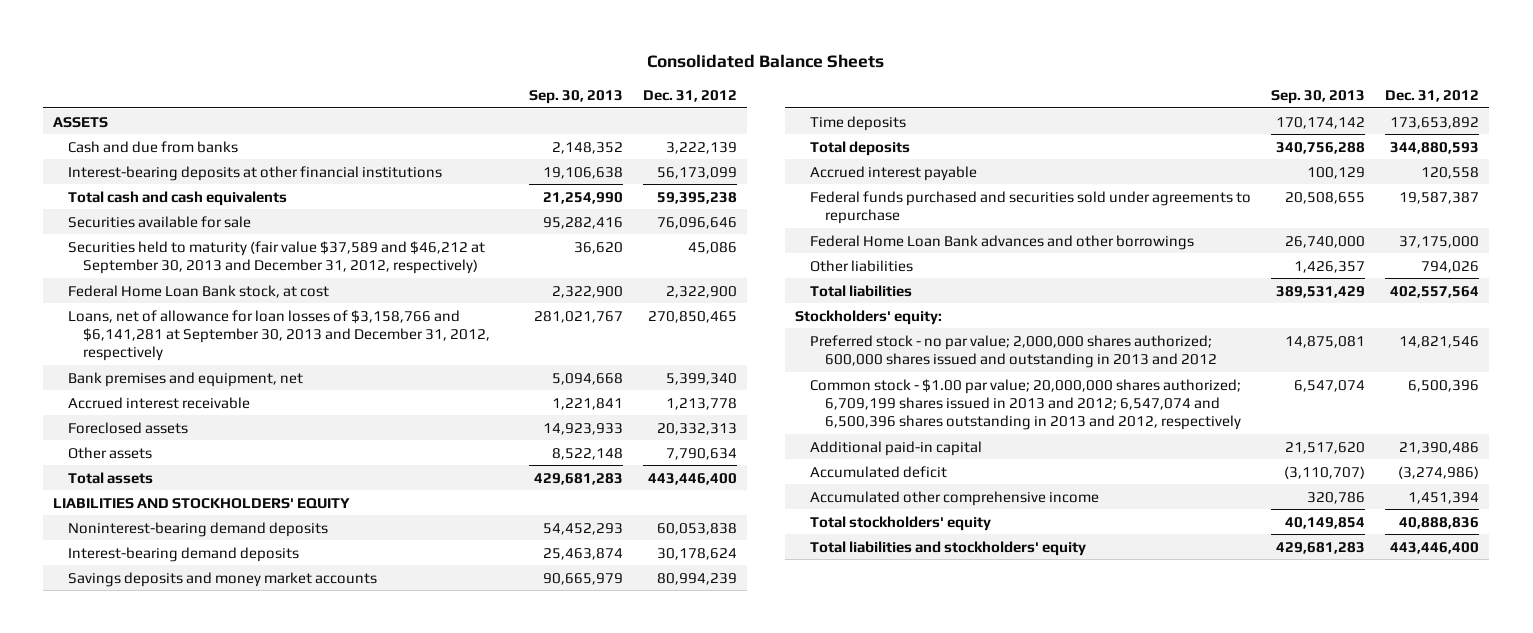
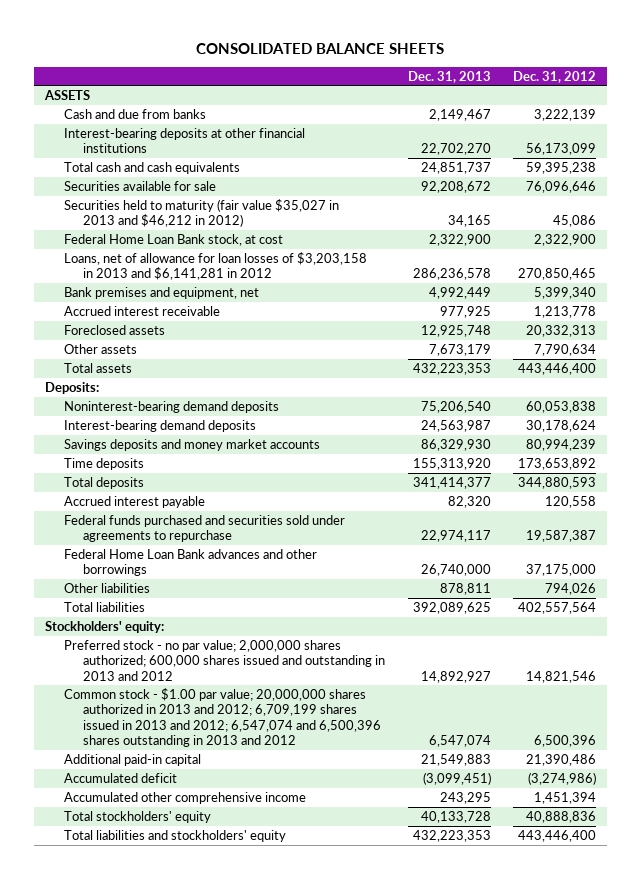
[647,54,885,69] Consolidated Balance Sheets -> [196,42,445,54] CONSOLIDATED BALANCE SHEETS
[529,89,624,104] Sep. 30, 2013 -> none
none -> [407,70,491,83] Dec. 31, 2013
[68,240,486,274] Securities held to maturity (fair value $37,589 and $46,212 at September 30, 2013 and December 31, 2012, respectively) -> [64,199,340,228] Securities held to maturity (fair value $35,027 in 2013 and $46,212 in 2012)
[68,309,491,361] Loans, net of allowance for loan losses of $3,158,766 and $6,141,281 at September 30, 2013 and December 31, 2012, respectively -> [64,252,368,281] Loans, net of allowance for loan losses of $3,203,158 in 2013 and $6,141,281 in 2012
[53,497,351,509] LIABILITIES AND STOCKHOLDERS' EQUITY -> none
none -> [44,382,99,395] Deposits:
[810,378,1242,430] Common stock - $1.00 par value; 20,000,000 shares authorized; 6,709,199 shares issued in 2013 and 2012; 6,547,074 and 6,500,396 shares outstanding in 2013 and 2012, respectively -> [64,688,382,747] Common stock - $1.00 par value; 20,000,000 shares authorized in 2013 and 2012; 6,709,199 shares issued in 2013 and 2012; 6,547,074 and 6,500,396 shares outstanding in 2013 and 2012

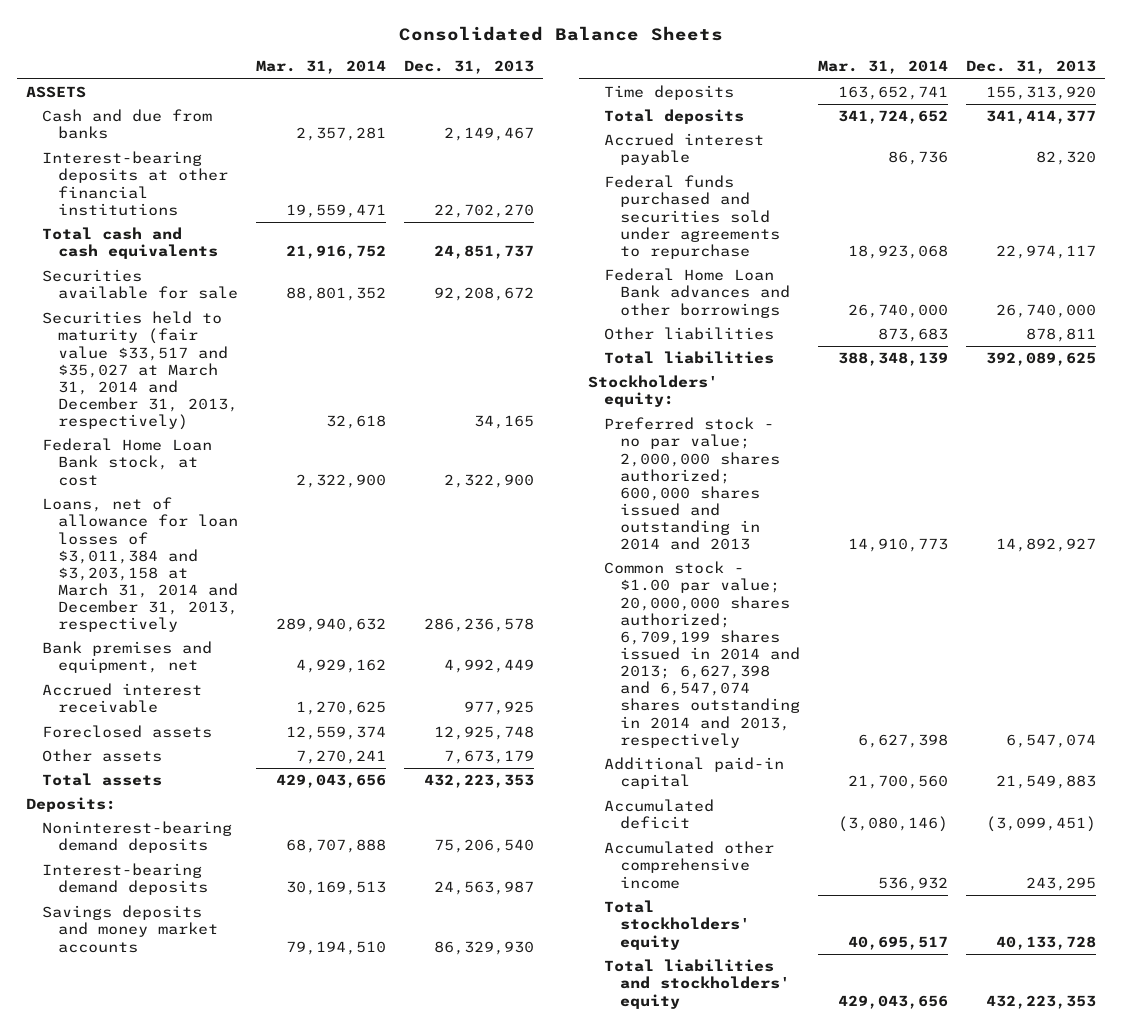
[196,42,445,54] CONSOLIDATED BALANCE SHEETS -> [399,25,724,41] Consolidated Balance Sheets
[513,70,597,83] Dec. 31, 2012 -> none
none -> [256,60,387,75] Mar. 31, 2014
[64,199,340,228] Securities held to maturity (fair value $35,027 in 2013 and $46,212 in 2012) -> [42,311,239,431] Securities held to maturity (fair value $33,517 and $35,027 at March 31, 2014 and December 31, 2013, respectively)
[64,252,368,281] Loans, net of allowance for loan losses of $3,203,158 in 2013 and $6,141,281 in 2012 -> [42,497,239,633] Loans, net of allowance for loan losses of $3,011,384 and $3,203,158 at March 31, 2014 and December 31, 2013, respectively
[64,640,386,681] Preferred stock - no par value; 2,000,000 shares authorized; 600,000 shares issued and outstanding in 2013 and 2012 -> [604,417,781,551] Preferred stock - no par value; 2,000,000 shares authorized; 600,000 shares issued and outstanding in 2014 and 2013
[64,688,382,747] Common stock - $1.00 par value; 20,000,000 shares authorized in 2013 and 2012; 6,709,199 shares issued in 2013 and 2012; 6,547,074 and 6,500,396 shares outstanding in 2013 and 2012 -> [604,561,801,748] Common stock - $1.00 par value; 20,000,000 shares authorized; 6,709,199 shares issued in 2014 and 2013; 6,627,398 and 6,547,074 shares outstanding in 2014 and 2013, respectively

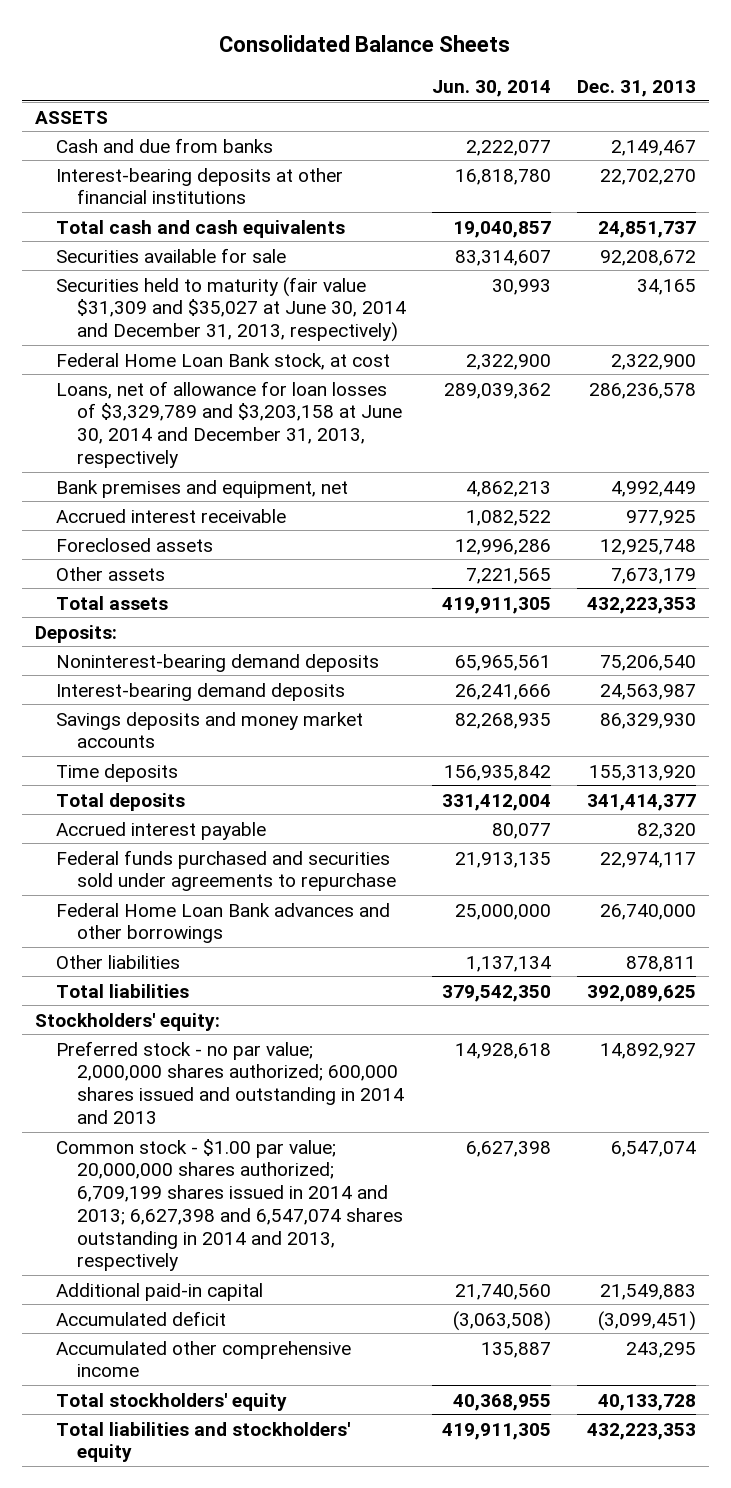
[256,60,387,75] Mar. 31, 2014 -> none
none -> [431,79,551,97] Jun. 30, 2014
[42,311,239,431] Securities held to maturity (fair value $33,517 and $35,027 at March 31, 2014 and December 31, 2013, respectively) -> [56,276,406,343] Securities held to maturity (fair value $31,309 and $35,027 at June 30, 2014 and December 31, 2013, respectively)
[42,497,239,633] Loans, net of allowance for loan losses of $3,011,384 and $3,203,158 at March 31, 2014 and December 31, 2013, respectively -> [56,380,402,468] Loans, net of allowance for loan losses of $3,329,789 and $3,203,158 at June 30, 2014 and December 31, 2013, respectively

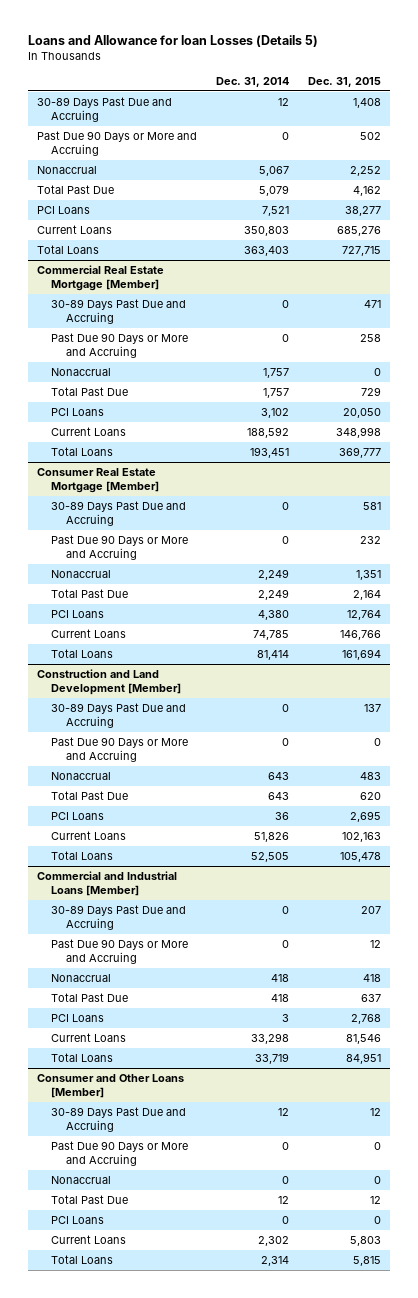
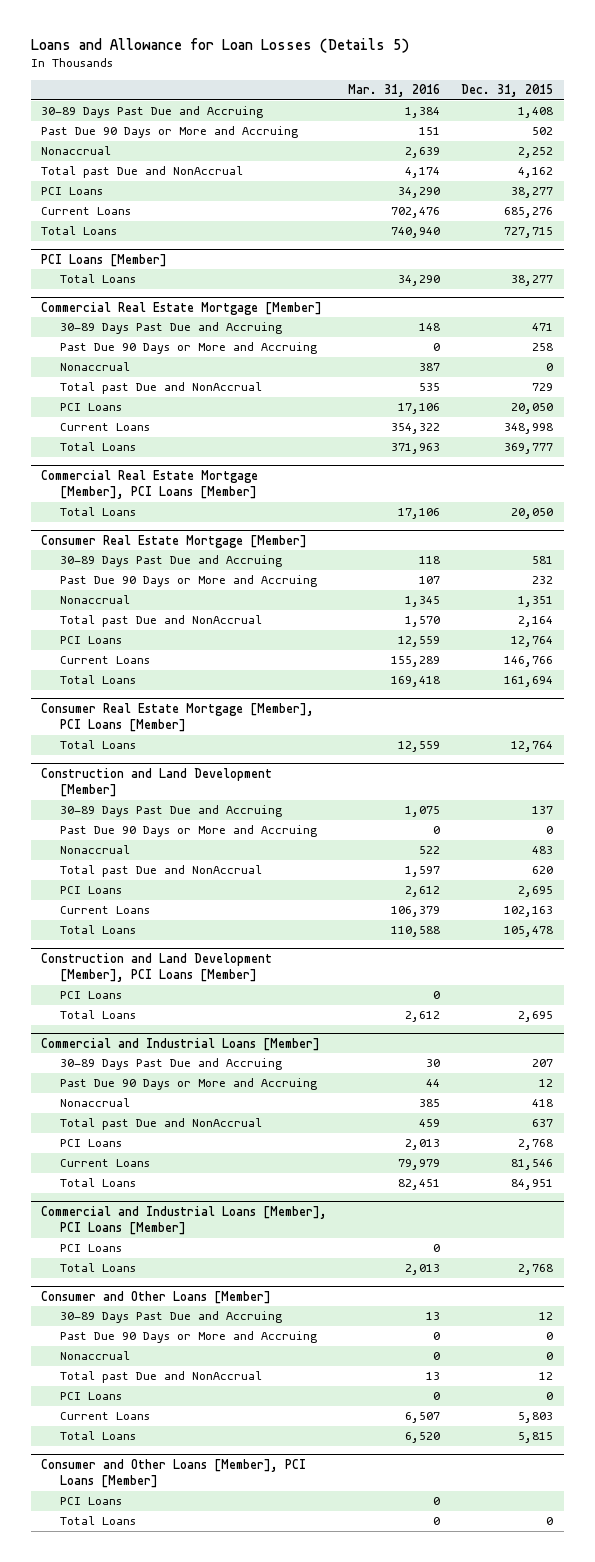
[27,34,318,47] Loans and Allowance for loan Losses (Details 5) -> [30,38,409,54] Loans and Allowance for Loan Losses (Details 5)
[215,76,289,87] Dec. 31, 2014 -> none
none -> [348,84,441,98] Mar. 31, 2016
[37,184,115,194] Total Past Due -> [41,166,244,179] Total past Due and NonAccrual
none -> [41,253,168,267] PCI Loans [Member]
none -> [59,274,136,284] Total Loans
[51,386,129,396] Total Past Due -> [59,382,262,395] Total past Due and NonAccrual
none -> [41,469,259,499] Commercial Real Estate Mortgage [Member], PCI Loans [Member]
none -> [59,507,136,517] Total Loans
[51,588,129,598] Total Past Due -> [59,615,262,628] Total past Due and NonAccrual
none -> [41,702,315,732] Consumer Real Estate Mortgage [Member], PCI Loans [Member]
none -> [59,740,136,750] Total Loans
[51,790,129,800] Total Past Due -> [59,865,262,878] Total past Due and NonAccrual
none -> [41,952,273,982] Construction and Land Development [Member], PCI Loans [Member]
none -> [59,991,122,1000] PCI Loans
none -> [59,1010,136,1020] Total Loans
[51,992,129,1002] Total Past Due -> [59,1118,262,1131] Total past Due and NonAccrual
none -> [41,1205,328,1235] Commercial and Industrial Loans [Member], PCI Loans [Member]
none -> [59,1244,122,1253] PCI Loans
none -> [59,1263,136,1273] Total Loans
[51,1194,129,1204] Total Past Due -> [59,1371,262,1384] Total past Due and NonAccrual
none -> [41,1458,307,1488] Consumer and Other Loans [Member], PCI Loans [Member]
none -> [59,1497,122,1506] PCI Loans
none -> [59,1516,136,1526] Total Loans

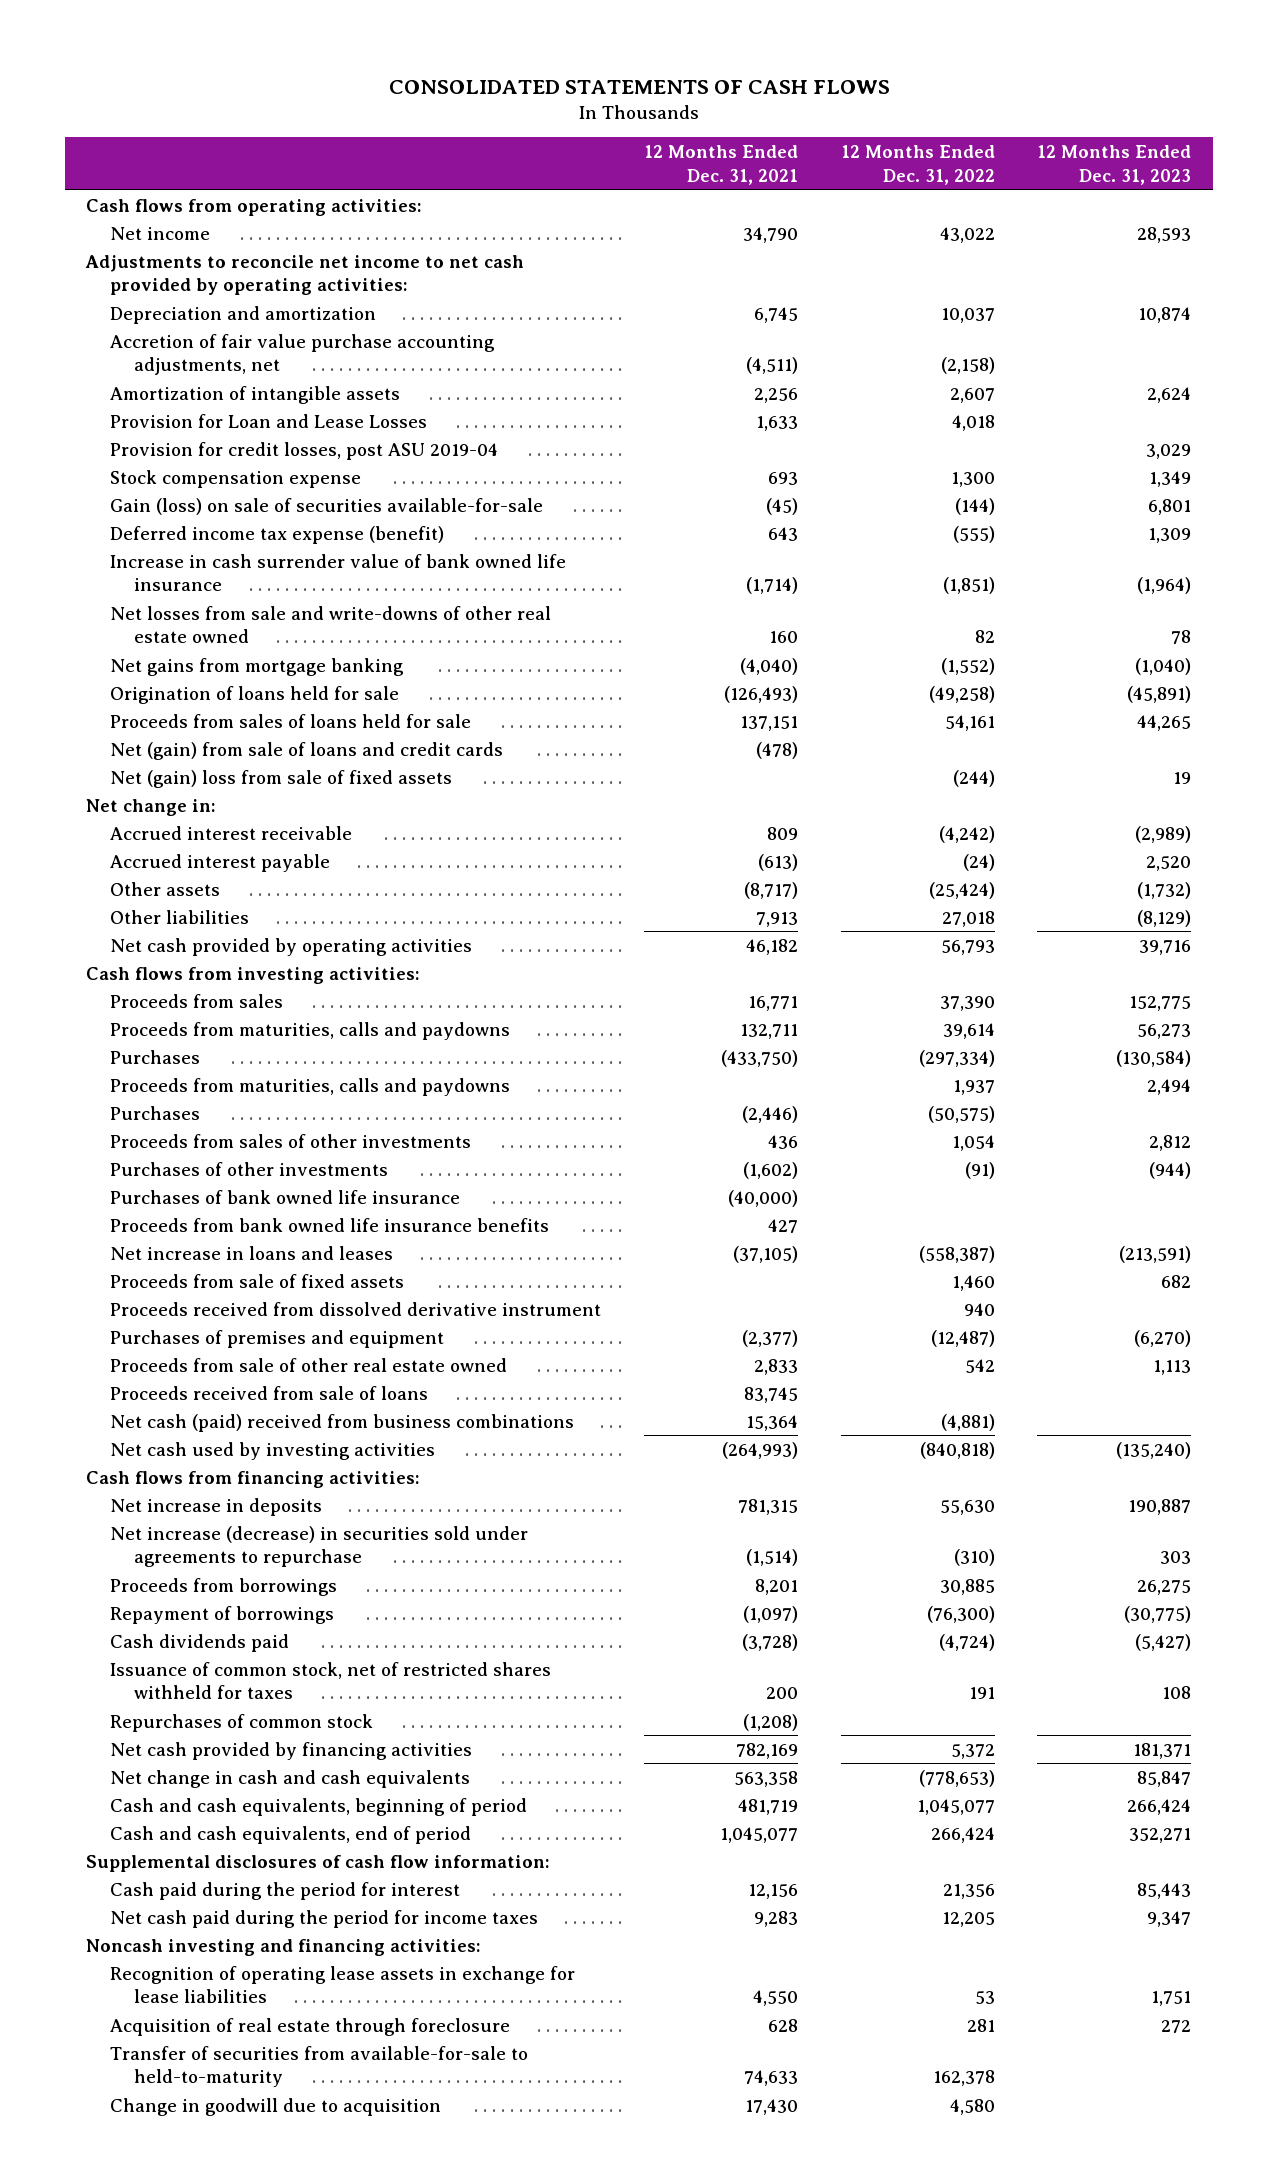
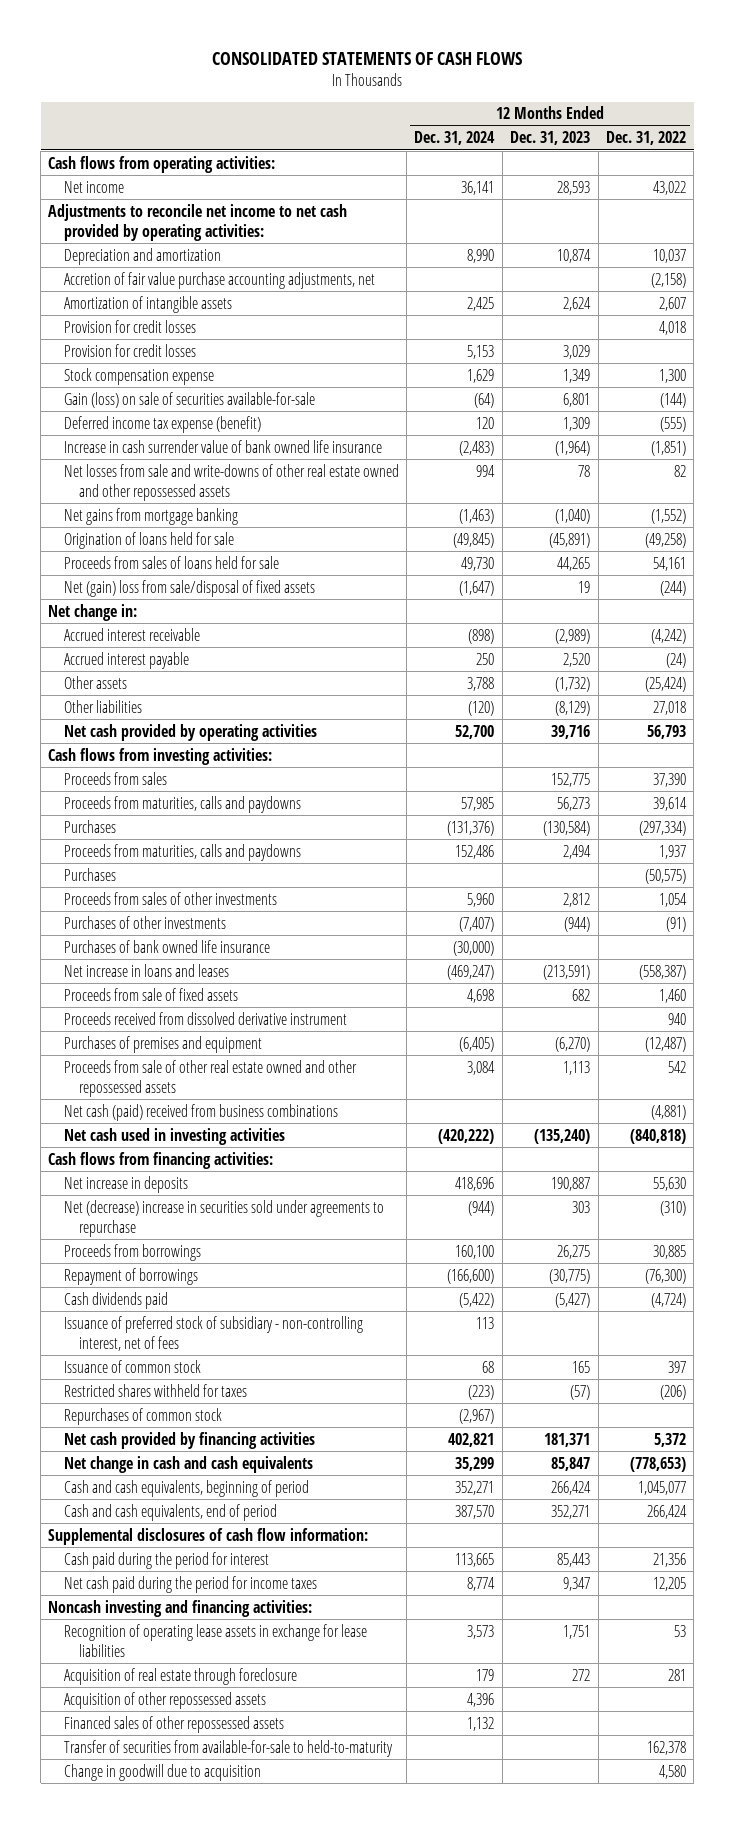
[643,145,798,185] 12 Months Ended Dec. 31, 2021 -> none
none -> [414,131,496,146] Dec. 31, 2024
[109,413,427,428] Provision for Loan and Lease Losses -> [63,319,196,333] Provision for credit losses
[109,441,498,460] Provision for credit losses, post ASU 2019-04 -> [63,343,196,357] Provision for credit losses
[109,605,551,644] Net losses from sale and write-downs of other real estate owned -> [63,463,399,501] Net losses from sale and write-downs of other real estate owned and other repossessed assets
[109,741,503,760] Net (gain) from sale of loans and credit cards -> none
[109,769,452,788] Net (gain) loss from sale of fixed assets -> [63,579,315,597] Net (gain) loss from sale/disposal of fixed assets
[109,1217,549,1232] Proceeds from bank owned life insurance benefits -> none
[109,1385,428,1400] Proceeds received from sale of loans -> none
[109,1357,507,1372] Proceeds from sale of other real estate owned -> [63,1059,357,1097] Proceeds from sale of other real estate owned and other repossessed assets
[109,1441,435,1460] Net cash used by investing activities -> [63,1127,285,1145] Net cash used in investing activities
[109,1525,528,1568] Net increase (decrease) in securities sold under agreements to repurchase -> [63,1199,384,1237] Net (decrease) increase in securities sold under agreements to repurchase
none -> [63,1315,363,1351] Issuance of preferred stock of subsidiary - non-controlling interest, net of fees
[109,1661,551,1700] Issuance of common stock, net of restricted shares withheld for taxes -> [63,1359,201,1373] Issuance of common stock
[968,1687,995,1700] 191 -> [667,1360,686,1373] 397
[1162,1686,1192,1700] 108 -> [572,1360,591,1373] 165
none -> [63,1383,247,1397] Restricted shares withheld for taxes
none -> [63,1691,266,1709] Acquisition of other repossessed assets
none -> [63,1715,284,1733] Financed sales of other repossessed assets

